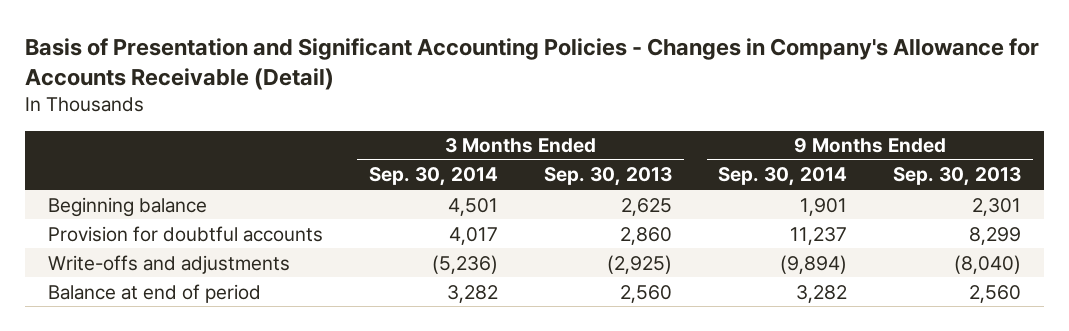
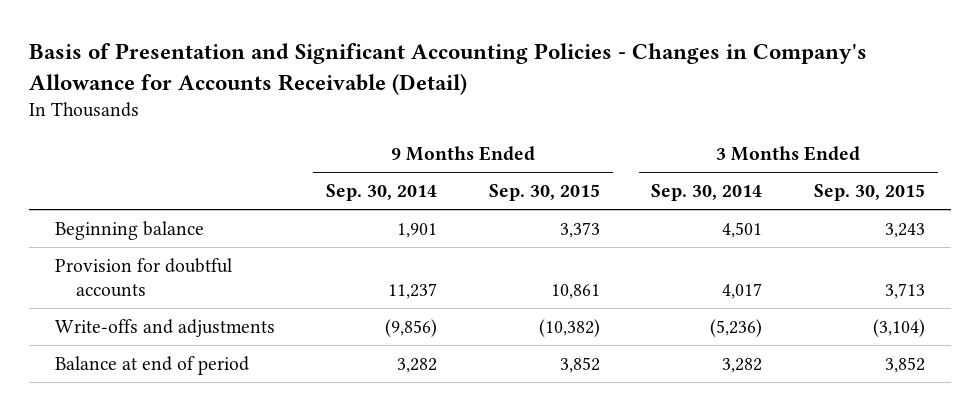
[544,167,673,187] Sep. 30, 2013 -> none
[893,167,1022,187] Sep. 30, 2013 -> none
none -> [488,184,600,202] Sep. 30, 2015
none -> [813,184,925,202] Sep. 30, 2015
[780,254,848,274] (9,894) -> [385,318,438,337] (9,856)

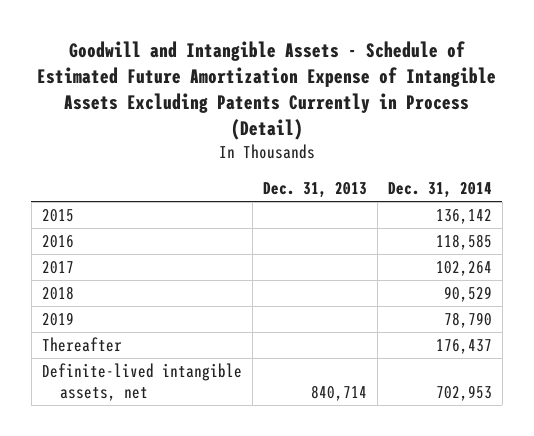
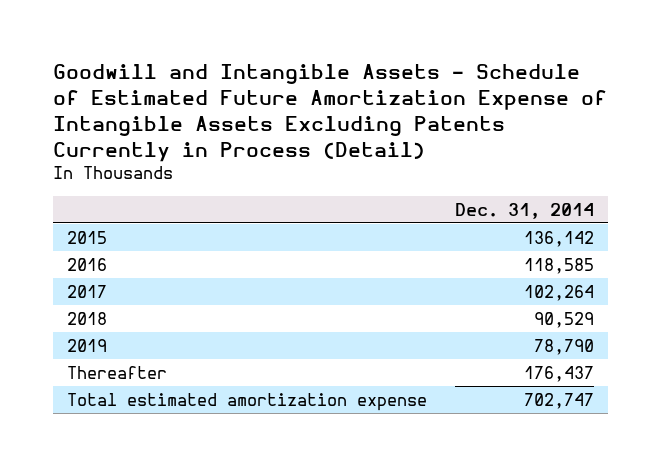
[262,181,367,198] Dec. 31, 2013 -> none
[41,363,242,401] Definite-lived intangible assets, net -> none
none -> [66,392,427,411] Total estimated amortization expense

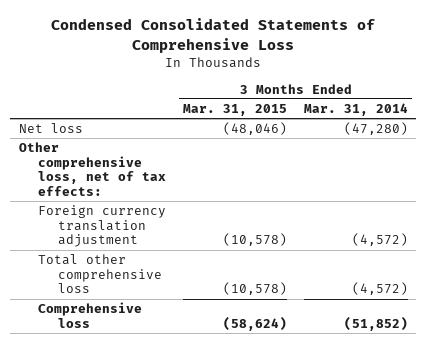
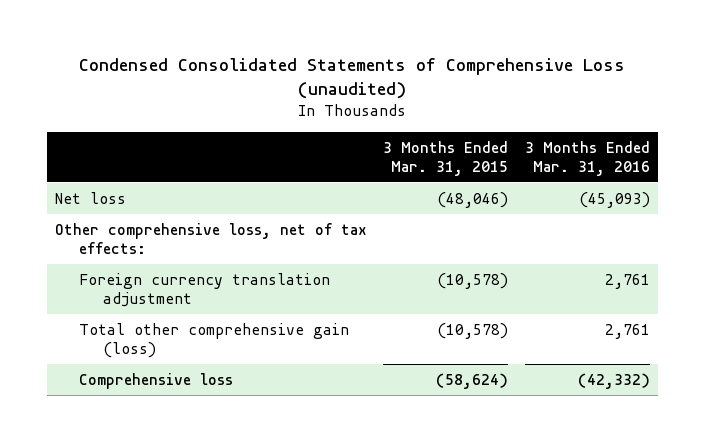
[51,18,376,53] Condensed Consolidated Statements of Comprehensive Loss -> [79,57,626,100] Condensed Consolidated Statements of Comprehensive Loss (unaudited)
[304,102,409,116] Mar. 31, 2014 -> none
none -> [524,140,650,176] 3 Months Ended Mar. 31, 2016
[38,254,162,294] Total other comprehensive loss -> [78,322,349,359] Total other comprehensive gain (loss)

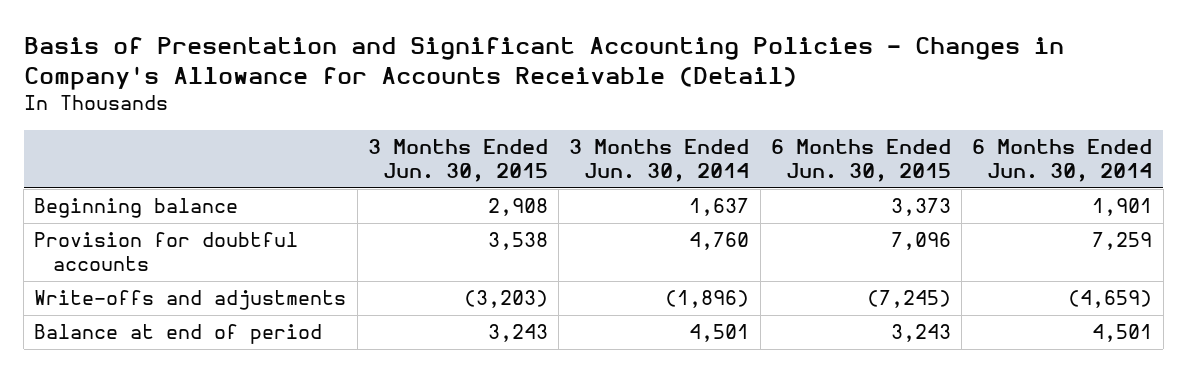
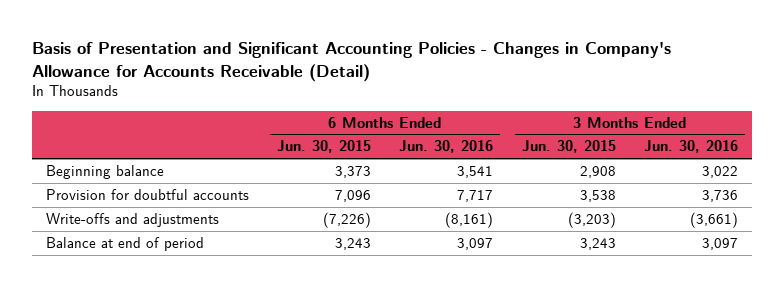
[569,139,750,183] 3 Months Ended Jun. 30, 2014 -> none
[972,139,1153,183] 6 Months Ended Jun. 30, 2014 -> none
none -> [399,140,494,154] Jun. 30, 2016
none -> [643,140,738,154] Jun. 30, 2016
[866,290,951,309] (7,245) -> [323,211,372,228] (7,226)

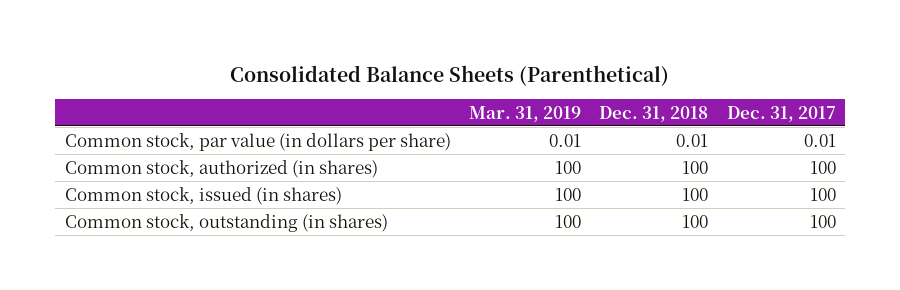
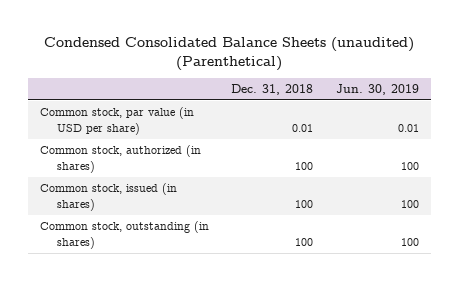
[230,64,670,86] Consolidated Balance Sheets (Parenthetical) -> [44,36,415,71] Condensed Consolidated Balance Sheets (unaudited) (Parenthetical)
[468,105,581,122] Mar. 31, 2019 -> none
[726,105,836,122] Dec. 31, 2017 -> none
none -> [336,83,420,95] Jun. 30, 2019
[64,132,451,151] Common stock, par value (in dollars per share) -> [39,107,194,135] Common stock, par value (in USD per share)

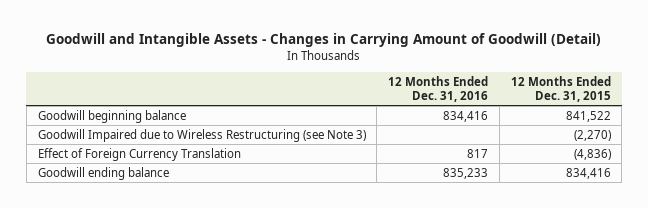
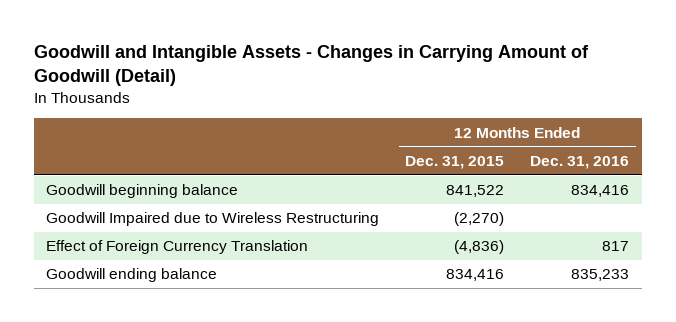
[37,128,366,142] Goodwill Impaired due to Wireless Restructuring (see Note 3) -> [46,212,380,227] Goodwill Impaired due to Wireless Restructuring

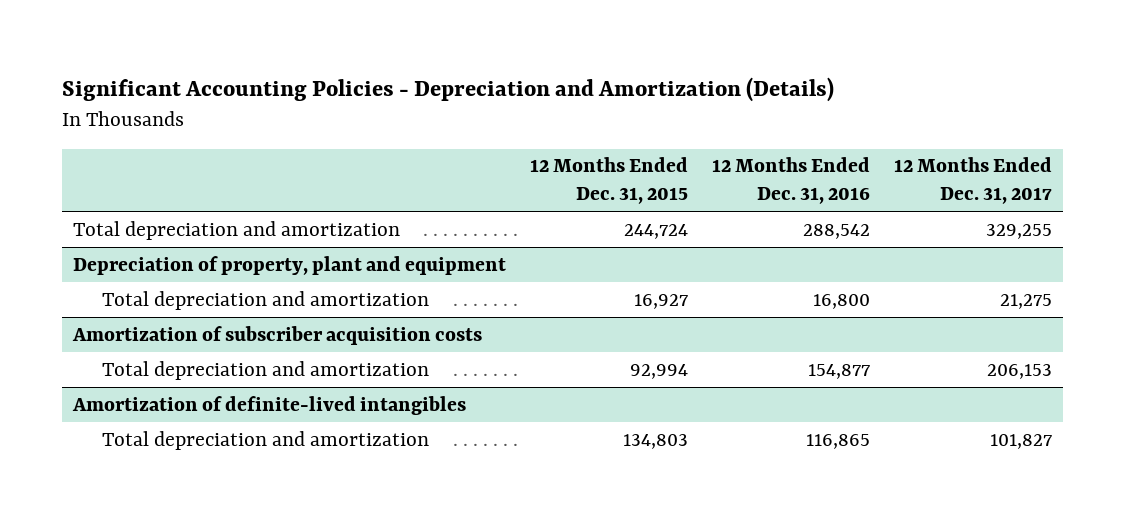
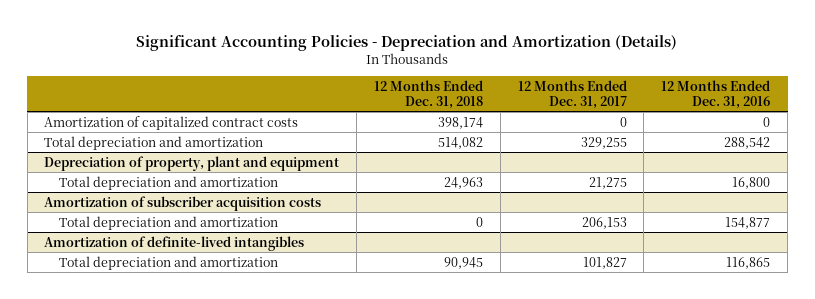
[530,157,689,205] 12 Months Ended Dec. 31, 2015 -> none
none -> [373,80,483,109] 12 Months Ended Dec. 31, 2018
none -> [44,115,299,130] Amortization of capitalized contract costs

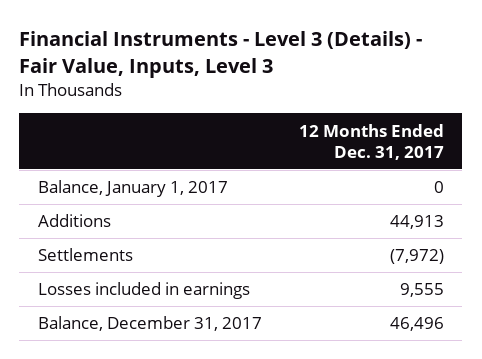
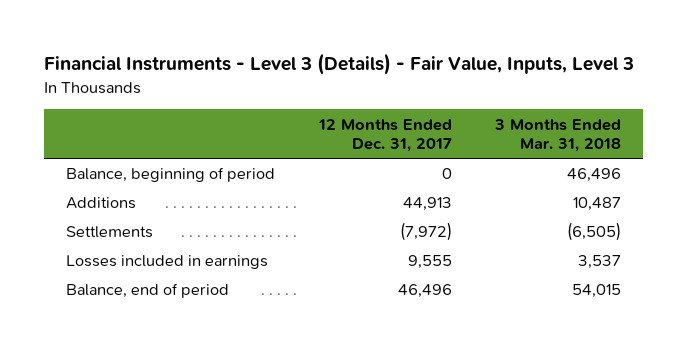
none -> [494,118,622,153] 3 Months Ended Mar. 31, 2018
[37,180,228,198] Balance, January 1, 2017 -> [65,167,275,183] Balance, beginning of period
[37,316,262,332] Balance, December 31, 2017 -> [65,283,229,299] Balance, end of period

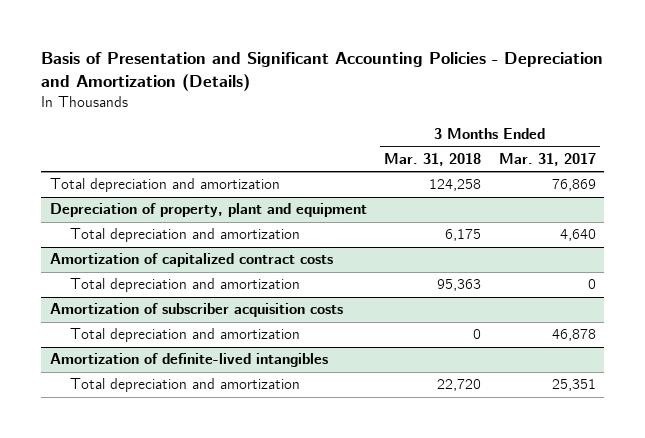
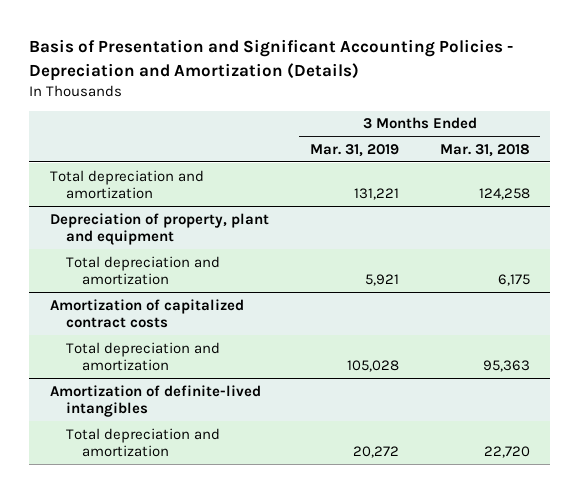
[498,152,596,166] Mar. 31, 2017 -> none
none -> [309,143,399,157] Mar. 31, 2019
[49,303,343,318] Amortization of subscriber acquisition costs -> none
[70,328,301,343] Total depreciation and amortization -> none

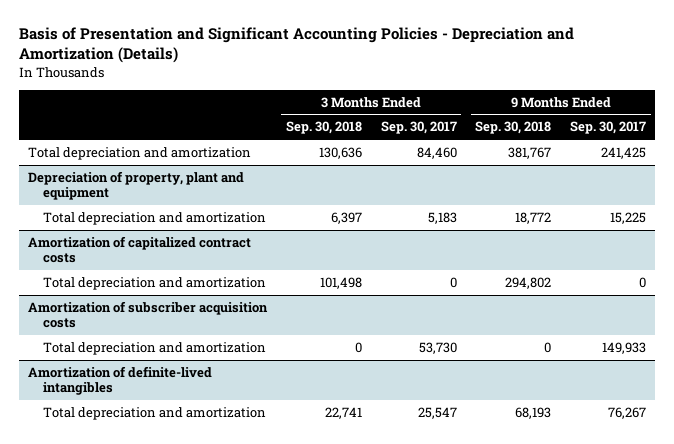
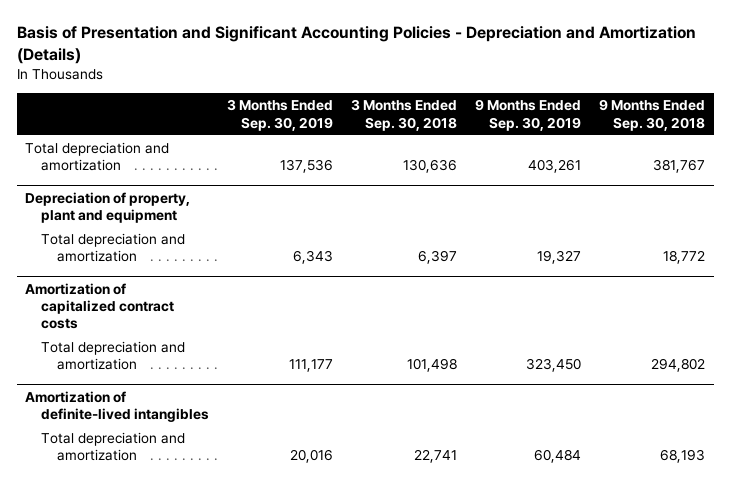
[380,121,457,135] Sep. 30, 2017 -> none
[569,121,646,135] Sep. 30, 2017 -> none
none -> [226,99,333,131] 3 Months Ended Sep. 30, 2019
none -> [474,99,581,131] 9 Months Ended Sep. 30, 2019
[28,300,269,329] Amortization of subscriber acquisition costs -> none
[43,341,267,355] Total depreciation and amortization -> none

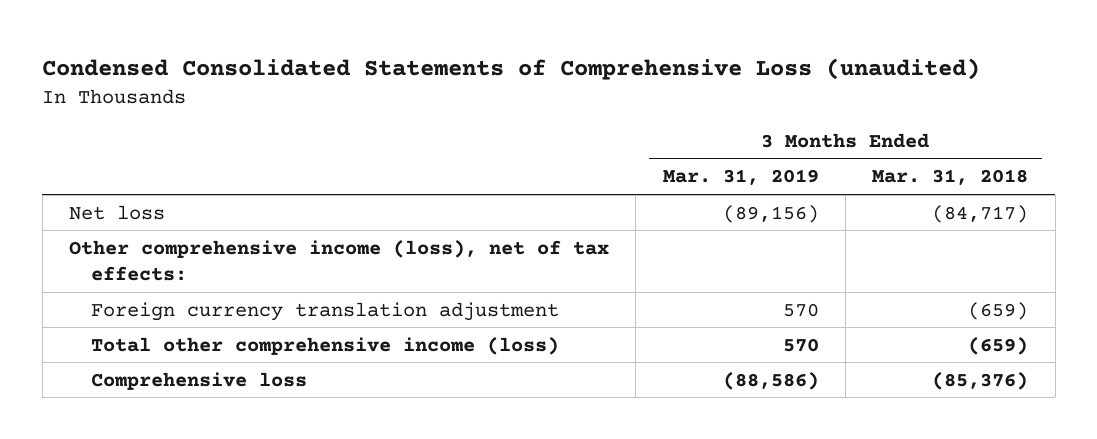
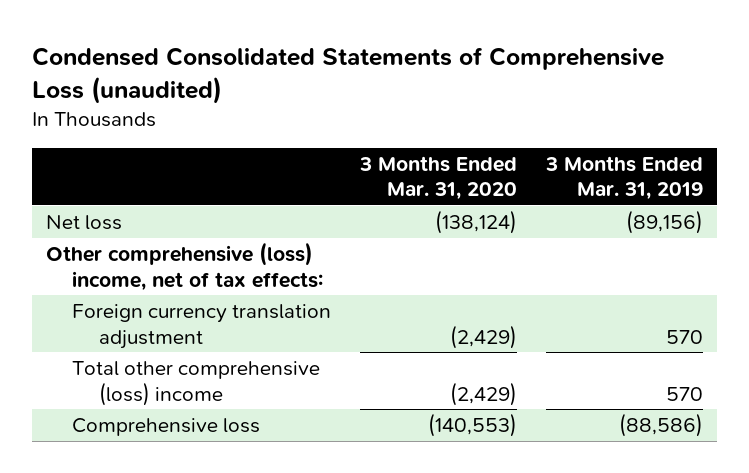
[872,169,1029,186] Mar. 31, 2018 -> none
none -> [359,155,518,201] 3 Months Ended Mar. 31, 2020
[69,239,610,281] Other comprehensive income (loss), net of tax effects: -> [46,242,324,291] Other comprehensive (loss) income, net of tax effects:
[91,336,560,355] Total other comprehensive income (loss) -> [72,361,321,406] Total other comprehensive (loss) income

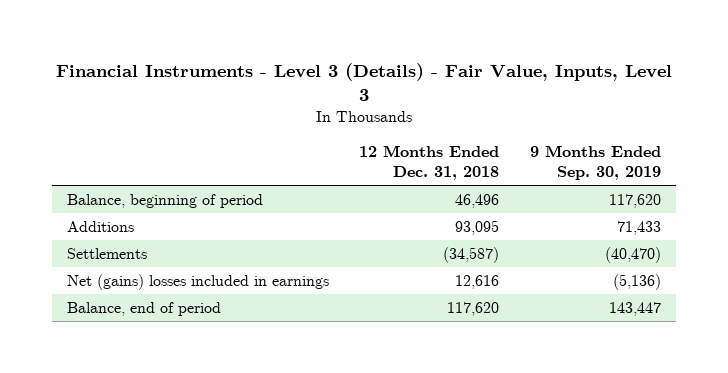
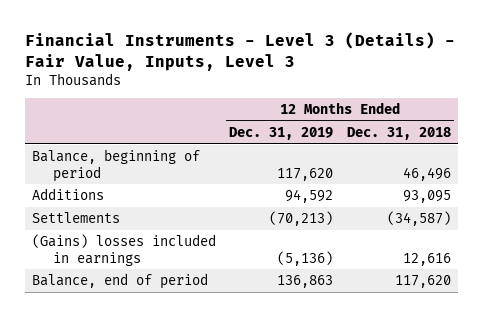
[529,144,661,181] 9 Months Ended Sep. 30, 2019 -> none
none -> [229,126,334,140] Dec. 31, 2019
[67,273,330,290] Net (gains) losses included in earnings -> [31,234,216,266] (Gains) losses included in earnings

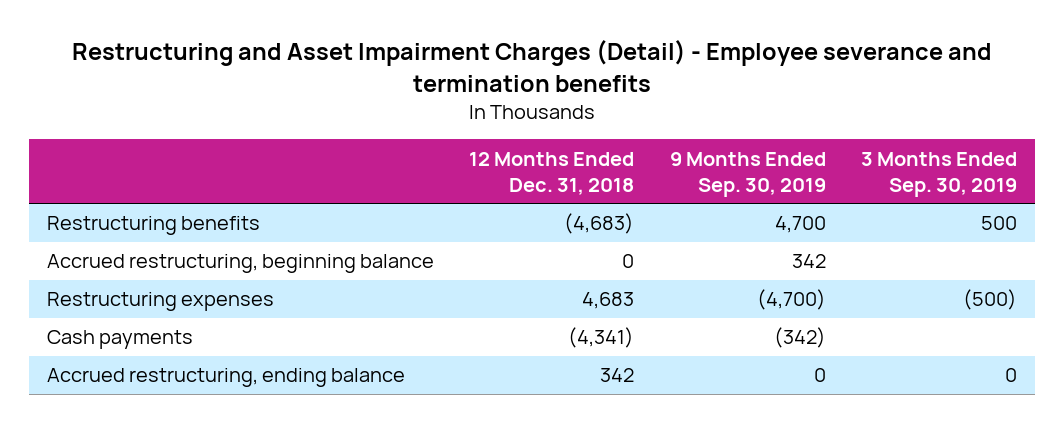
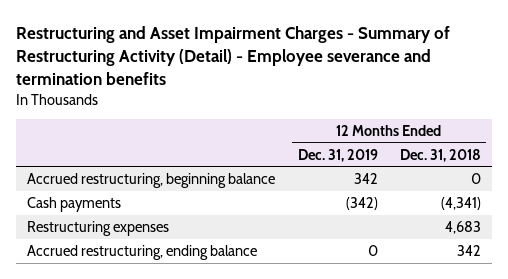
[71,40,992,92] Restructuring and Asset Impairment Charges (Detail) - Employee severance and termination benefits -> [16,26,451,85] Restructuring and Asset Impairment Charges - Summary of Restructuring Activity (Detail) - Employee severance and termination benefits
[669,151,826,197] 9 Months Ended Sep. 30, 2019 -> none
[861,151,1018,197] 3 Months Ended Sep. 30, 2019 -> none
none -> [297,148,378,162] Dec. 31, 2019
[46,216,260,236] Restructuring benefits -> none
[46,292,274,312] Restructuring expenses -> [27,220,170,236] Restructuring expenses

